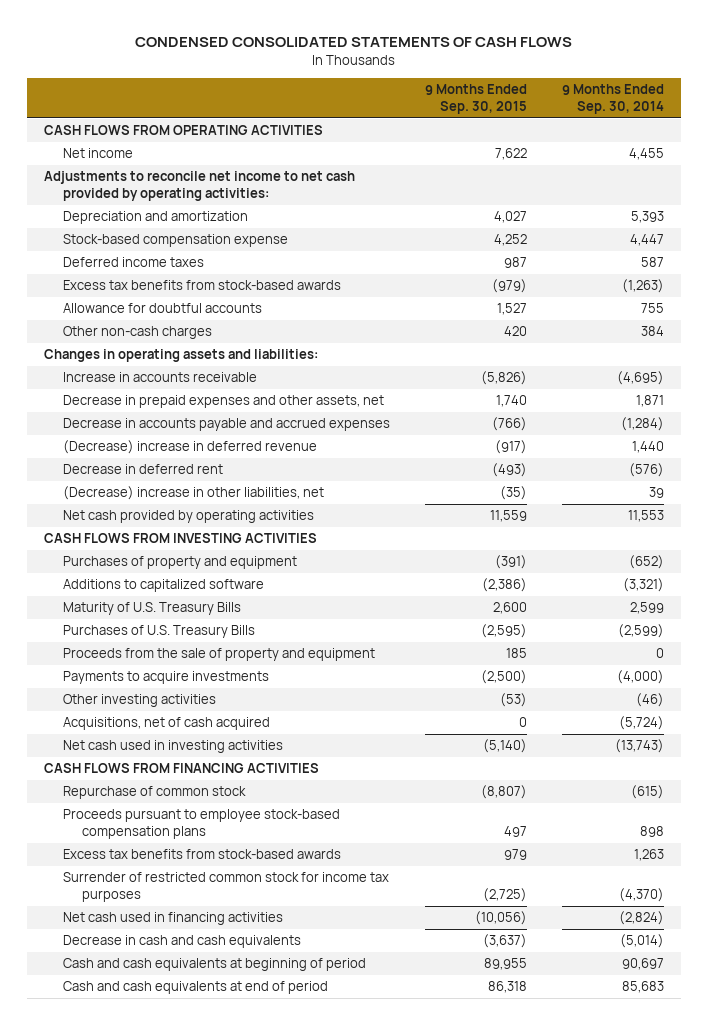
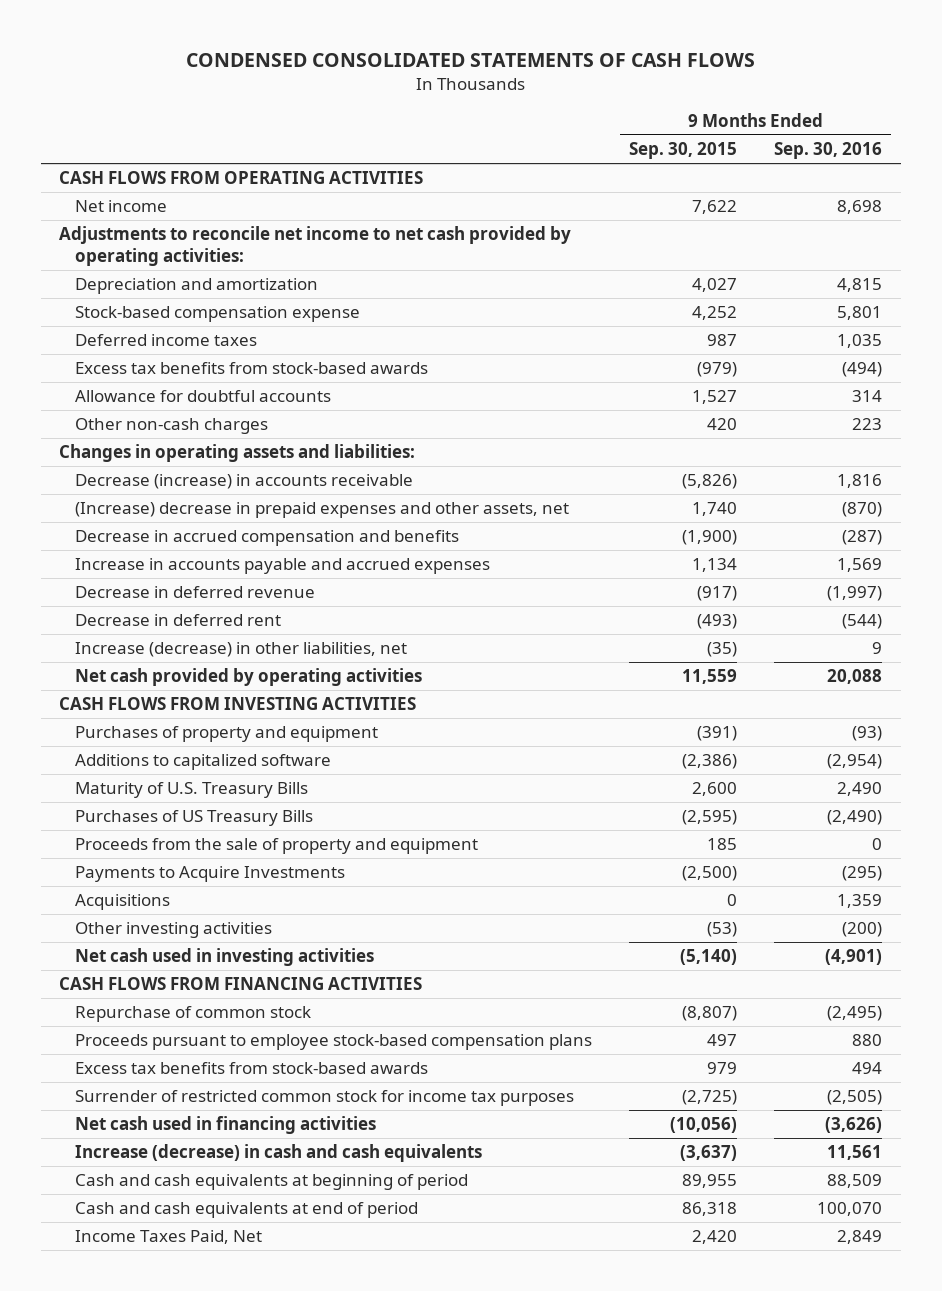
[561,84,664,114] 9 Months Ended Sep. 30, 2014 -> none
none -> [774,142,883,160] Sep. 30, 2016
[62,372,257,383] Increase in accounts receivable -> [75,474,414,490] Decrease (increase) in accounts receivable
[62,395,384,409] Decrease in prepaid expenses and other assets, net -> [75,502,570,519] (Increase) decrease in prepaid expenses and other assets, net
none -> [75,530,460,547] Decrease in accrued compensation and benefits
[62,418,390,432] Decrease in accounts payable and accrued expenses -> [75,558,491,575] Increase in accounts payable and accrued expenses
[491,417,527,432] (766) -> [692,558,738,573] 1,134
[62,440,317,455] (Decrease) increase in deferred revenue -> [75,586,316,599] Decrease in deferred revenue
[62,486,324,501] (Decrease) increase in other liabilities, net -> [75,642,408,658] Increase (decrease) in other liabilities, net
[62,625,255,639] Purchases of U.S. Treasury Bills -> [75,810,314,827] Purchases of US Treasury Bills
[62,671,269,685] Payments to acquire investments -> [75,866,346,883] Payments to Acquire Investments
none -> [75,894,171,911] Acquisitions
[62,717,270,731] Acquisitions, net of cash acquired -> none
[62,935,301,949] Decrease in cash and cash equivalents -> [75,1144,483,1163] Increase (decrease) in cash and cash equivalents
none -> [75,1230,263,1245] Income Taxes Paid, Net

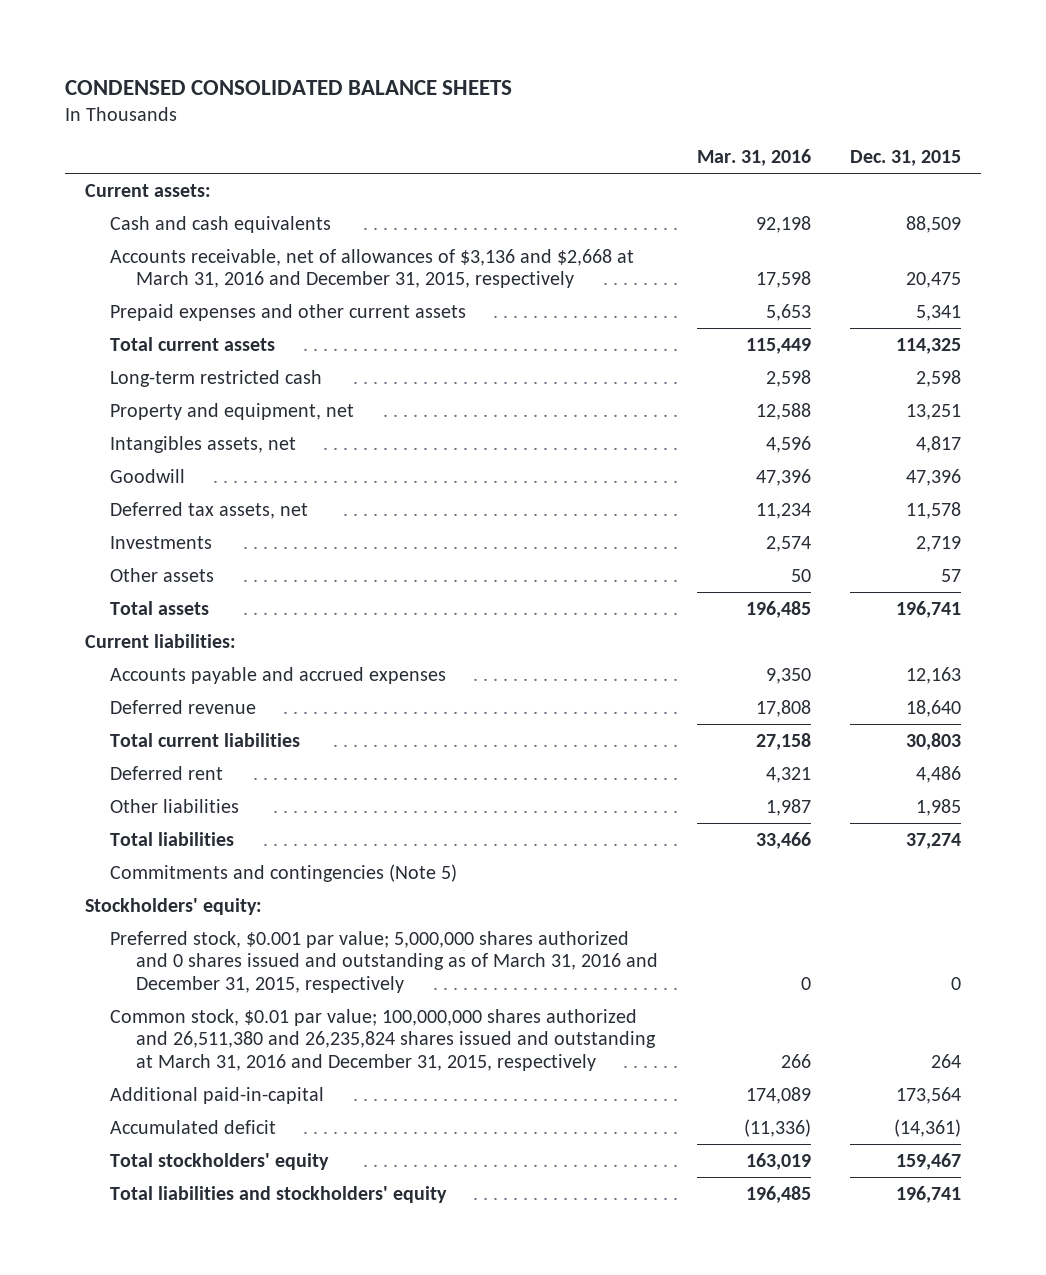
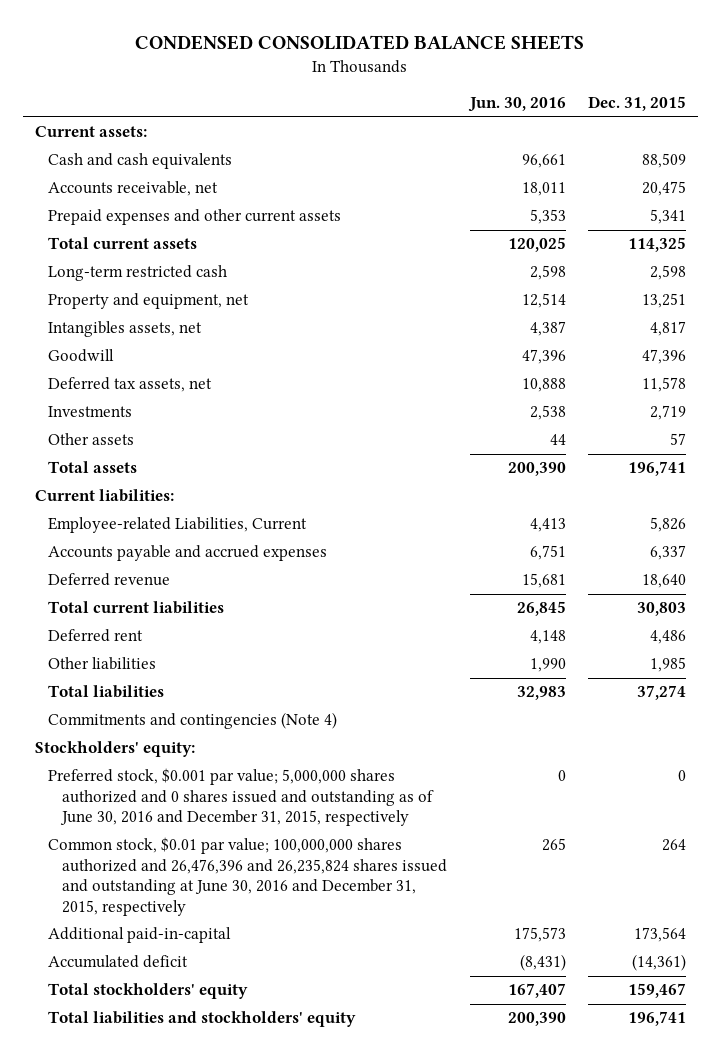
[697,149,812,167] Mar. 31, 2016 -> none
none -> [467,97,566,113] Jun. 30, 2016
[110,248,635,289] Accounts receivable, net of allowances of $3,136 and $2,668 at March 31, 2016 and December 31, 2015, respectively -> [48,181,219,197] Accounts receivable, net
none -> [48,517,308,534] Employee-related Liabilities, Current
[906,666,962,684] 12,163 -> [650,545,687,561] 6,337
[110,863,458,882] Commitments and contingencies (Note 5) -> [48,712,338,730] Commitments and contingencies (Note 4)
[110,930,659,994] Preferred stock, $0.001 par value; 5,000,000 shares authorized and 0 shares issued and outstanding as of March 31, 2016 and December 31, 2015, respectively -> [48,768,435,827] Preferred stock, $0.001 par value; 5,000,000 shares authorized and 0 shares issued and outstanding as of June 30, 2016 and December 31, 2015, respectively
[110,1008,657,1072] Common stock, $0.01 par value; 100,000,000 shares authorized and 26,511,380 and 26,235,824 shares issued and outstanding at March 31, 2016 and December 31, 2015, respectively -> [48,837,448,916] Common stock, $0.01 par value; 100,000,000 shares authorized and 26,476,396 and 26,235,824 shares issued and outstanding at June 30, 2016 and December 31, 2015, respectively

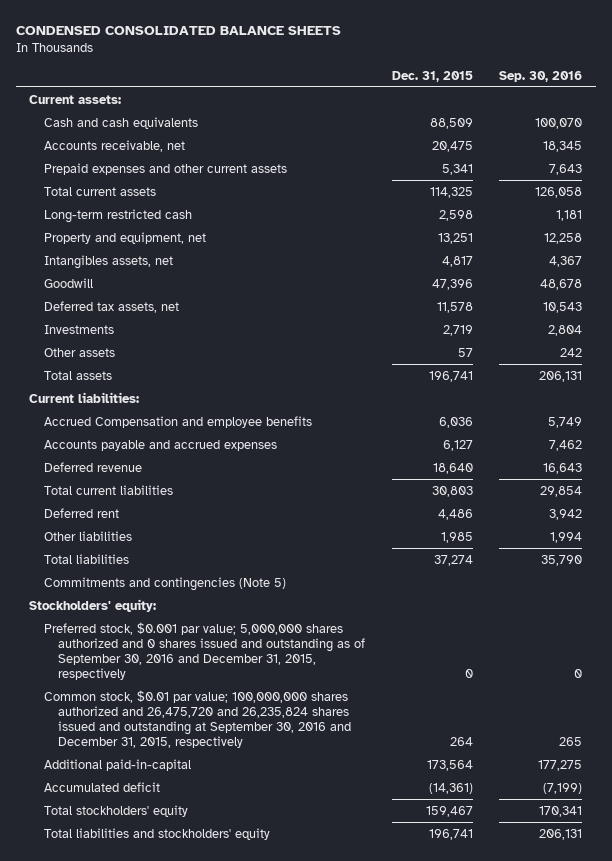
[467,97,566,113] Jun. 30, 2016 -> none
none -> [499,70,583,82] Sep. 30, 2016
[48,517,308,534] Employee-related Liabilities, Current -> none
none -> [43,415,312,428] Accrued Compensation and employee benefits
[650,545,687,561] 6,337 -> [442,439,473,451] 6,127
[48,712,338,730] Commitments and contingencies (Note 4) -> [43,576,286,591] Commitments and contingencies (Note 5)
[48,768,435,827] Preferred stock, $0.001 par value; 5,000,000 shares authorized and 0 shares issued and outstanding as of June 30, 2016 and December 31, 2015, respectively -> [43,621,366,681] Preferred stock, $0.001 par value; 5,000,000 shares authorized and 0 shares issued and outstanding as of September 30, 2016 and December 31, 2015, respectively
[48,837,448,916] Common stock, $0.01 par value; 100,000,000 shares authorized and 26,476,396 and 26,235,824 shares issued and outstanding at June 30, 2016 and December 31, 2015, respectively -> [43,689,352,749] Common stock, $0.01 par value; 100,000,000 shares authorized and 26,475,720 and 26,235,824 shares issued and outstanding at September 30, 2016 and December 31, 2015, respectively

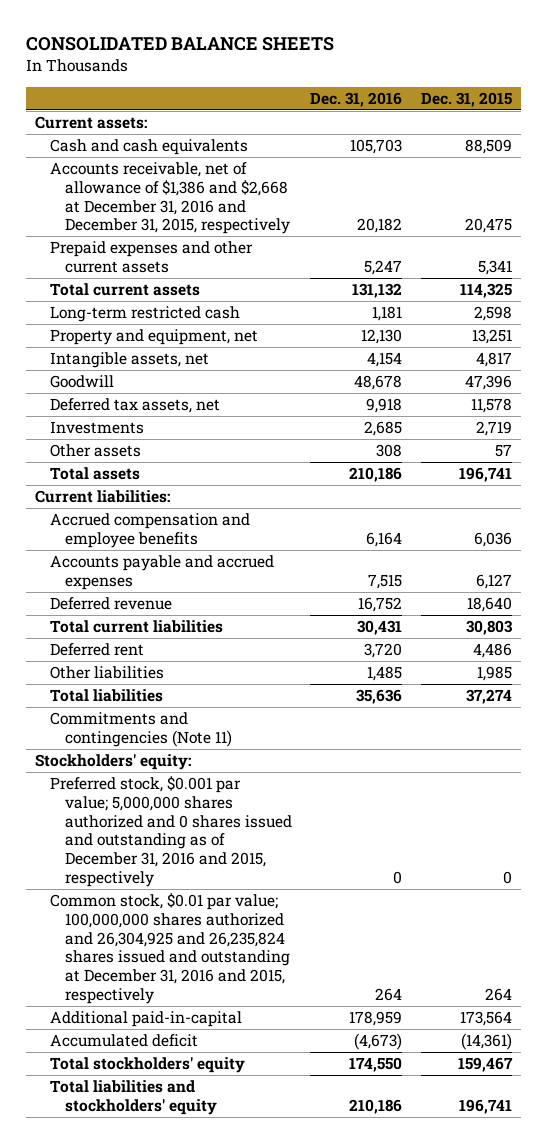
[15,26,341,36] CONDENSED CONSOLIDATED BALANCE SHEETS -> [25,37,334,52] CONSOLIDATED BALANCE SHEETS
[499,70,583,82] Sep. 30, 2016 -> none
none -> [310,91,403,107] Dec. 31, 2016
[43,139,185,152] Accounts receivable, net -> [50,162,291,235] Accounts receivable, net of allowance of $1,386 and $2,668 at December 31, 2016 and December 31, 2015, respectively
[43,254,173,269] Intangibles assets, net -> [50,352,210,369] Intangible assets, net
[43,415,312,428] Accrued Compensation and employee benefits -> [50,513,251,548] Accrued compensation and employee benefits
[43,576,286,591] Commitments and contingencies (Note 5) -> [50,712,233,747] Commitments and contingencies (Note 11)
[43,621,366,681] Preferred stock, $0.001 par value; 5,000,000 shares authorized and 0 shares issued and outstanding as of September 30, 2016 and December 31, 2015, respectively -> [50,776,293,887] Preferred stock, $0.001 par value; 5,000,000 shares authorized and 0 shares issued and outstanding as of December 31, 2016 and 2015, respectively
[43,689,352,749] Common stock, $0.01 par value; 100,000,000 shares authorized and 26,475,720 and 26,235,824 shares issued and outstanding at September 30, 2016 and December 31, 2015, respectively -> [50,893,291,1004] Common stock, $0.01 par value; 100,000,000 shares authorized and 26,304,925 and 26,235,824 shares issued and outstanding at December 31, 2016 and 2015, respectively

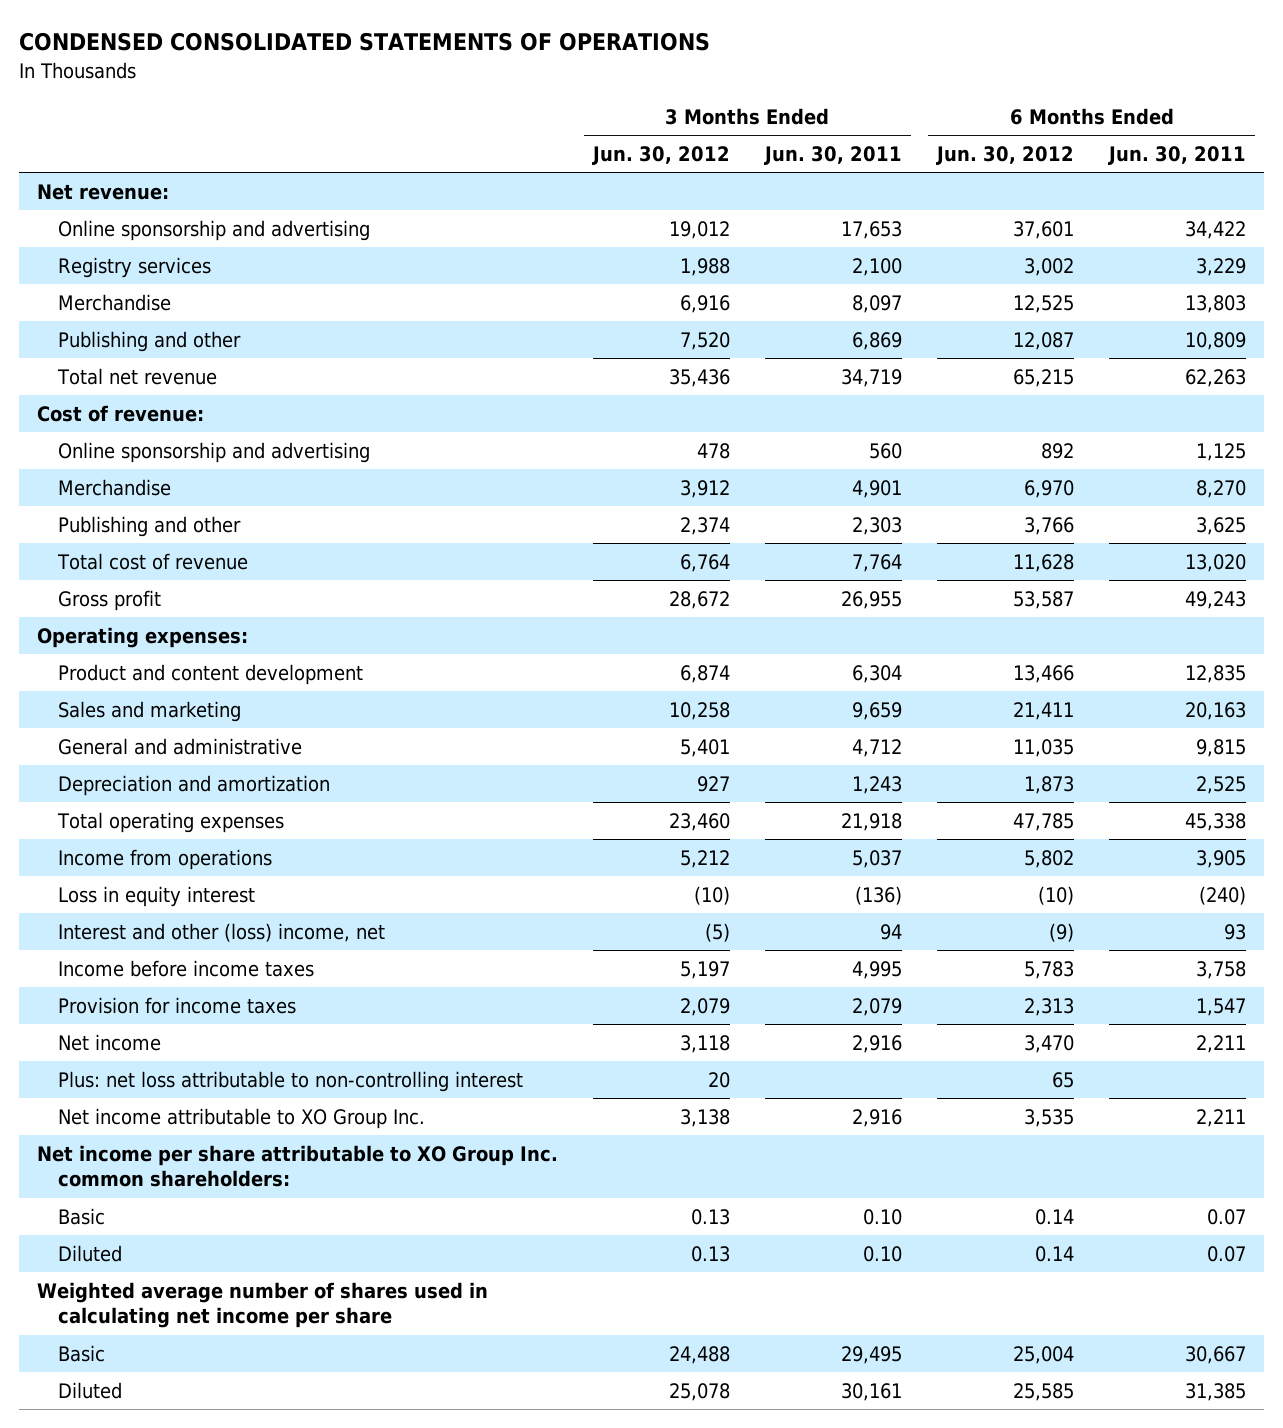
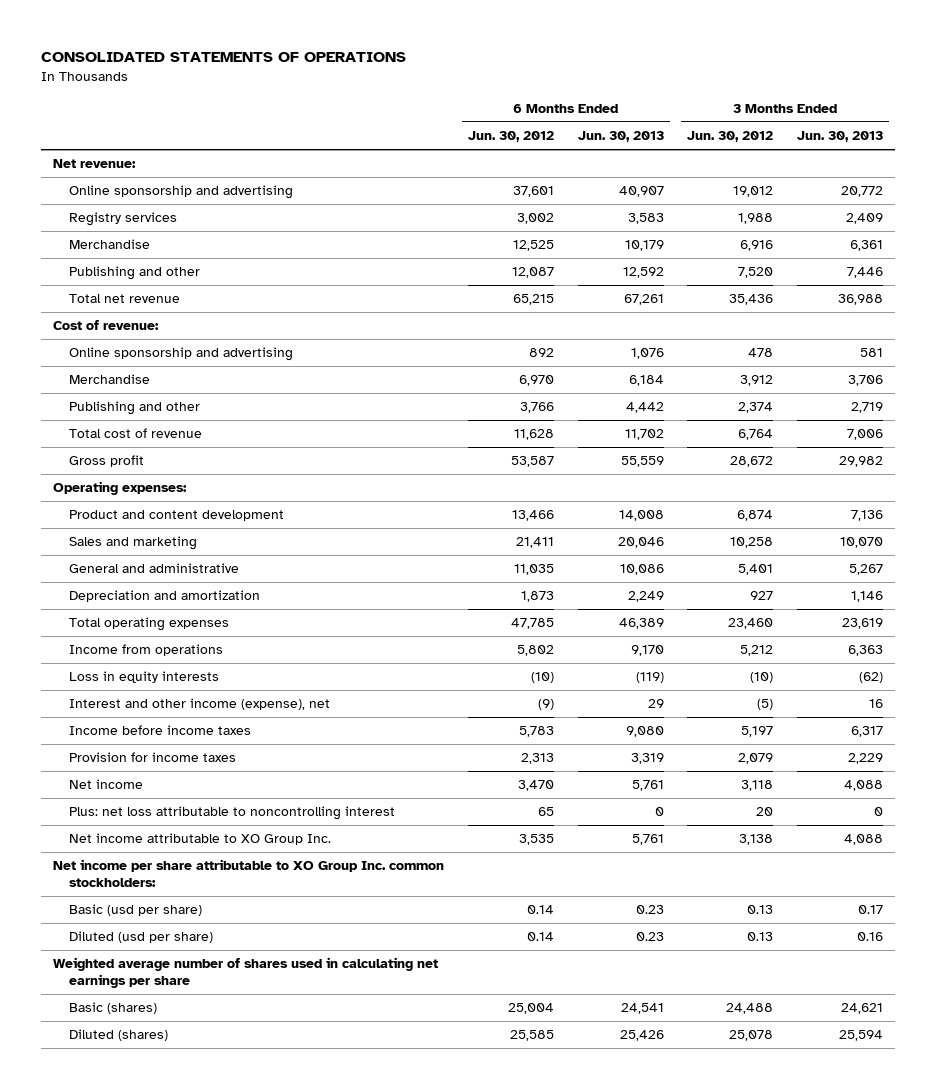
[19,32,711,52] CONDENSED CONSOLIDATED STATEMENTS OF OPERATIONS -> [40,52,406,63] CONSOLIDATED STATEMENTS OF OPERATIONS
[763,145,902,165] Jun. 30, 2011 -> none
[1108,145,1247,165] Jun. 30, 2011 -> none
none -> [577,131,664,143] Jun. 30, 2013
none -> [797,131,884,143] Jun. 30, 2013
[57,885,255,907] Loss in equity interest -> [69,671,220,684] Loss in equity interests
[57,922,385,942] Interest and other (loss) income, net -> [69,698,331,711] Interest and other income (expense), net
[57,1070,523,1092] Plus: net loss attributable to non-controlling interest -> [69,806,396,821] Plus: net loss attributable to noncontrolling interest
[36,1144,558,1188] Net income per share attributable to XO Group Inc. common shareholders: -> [52,859,444,887] Net income per share attributable to XO Group Inc. common stockholders:
[57,1207,105,1225] Basic -> [69,904,203,917] Basic (usd per share)
[57,1244,122,1262] Diluted -> [69,931,214,944] Diluted (usd per share)
[36,1281,488,1329] Weighted average number of shares used in calculating net income per share -> [52,957,438,988] Weighted average number of shares used in calculating net earnings per share
[57,1344,105,1362] Basic -> [69,1002,158,1015] Basic (shares)
[57,1381,122,1399] Diluted -> [69,1029,169,1042] Diluted (shares)

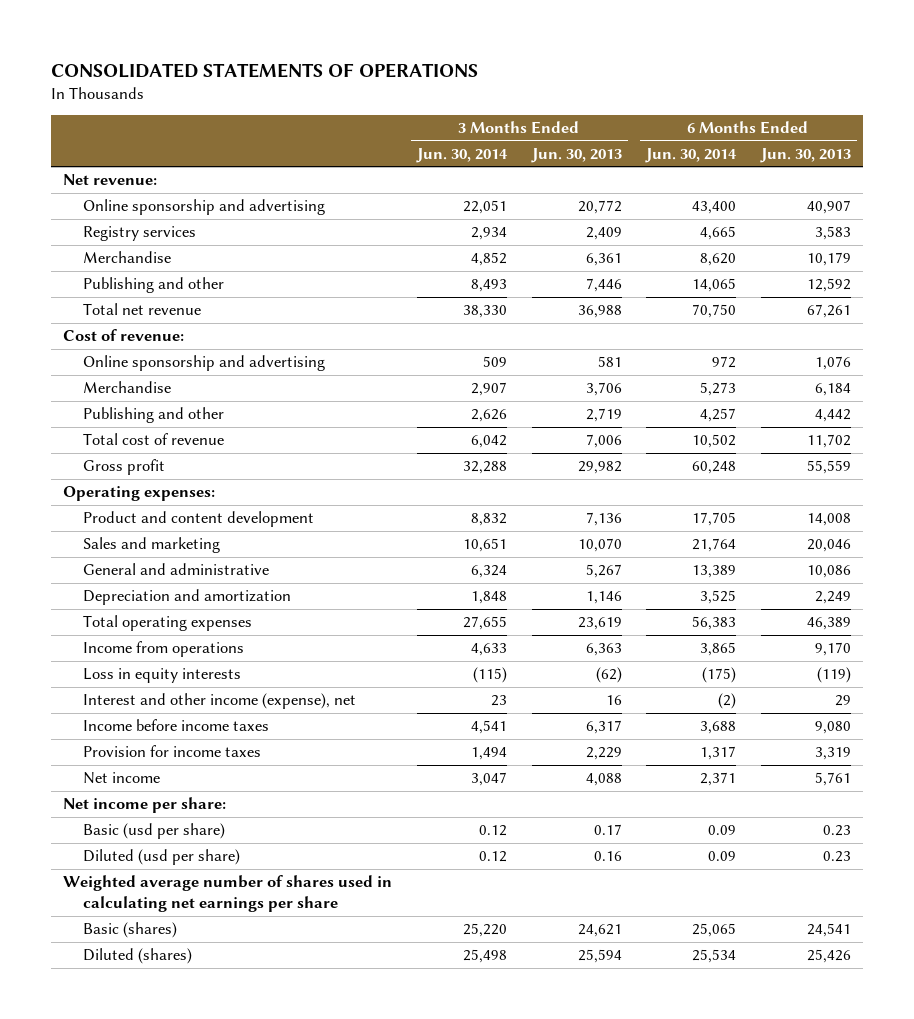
[467,131,554,143] Jun. 30, 2012 -> none
[687,131,774,143] Jun. 30, 2012 -> none
none -> [415,147,508,163] Jun. 30, 2014
none -> [645,147,738,163] Jun. 30, 2014
[69,806,396,821] Plus: net loss attributable to noncontrolling interest -> none
[69,833,332,846] Net income attributable to XO Group Inc. -> none
[52,859,444,887] Net income per share attributable to XO Group Inc. common stockholders: -> [63,797,227,814] Net income per share:

